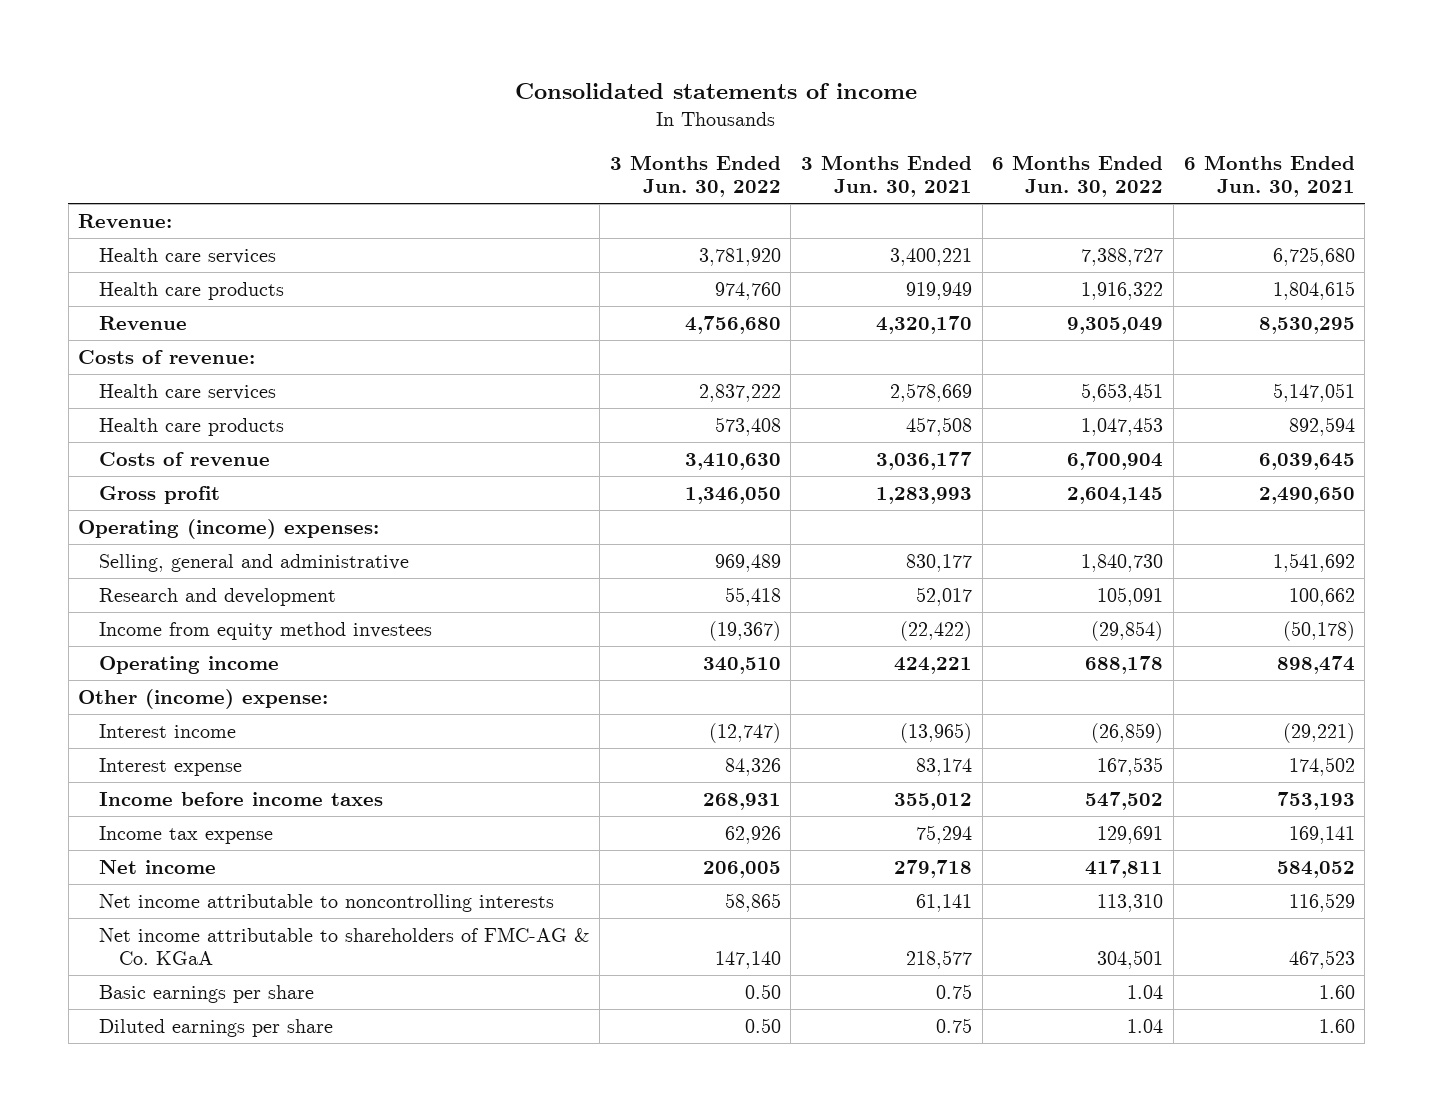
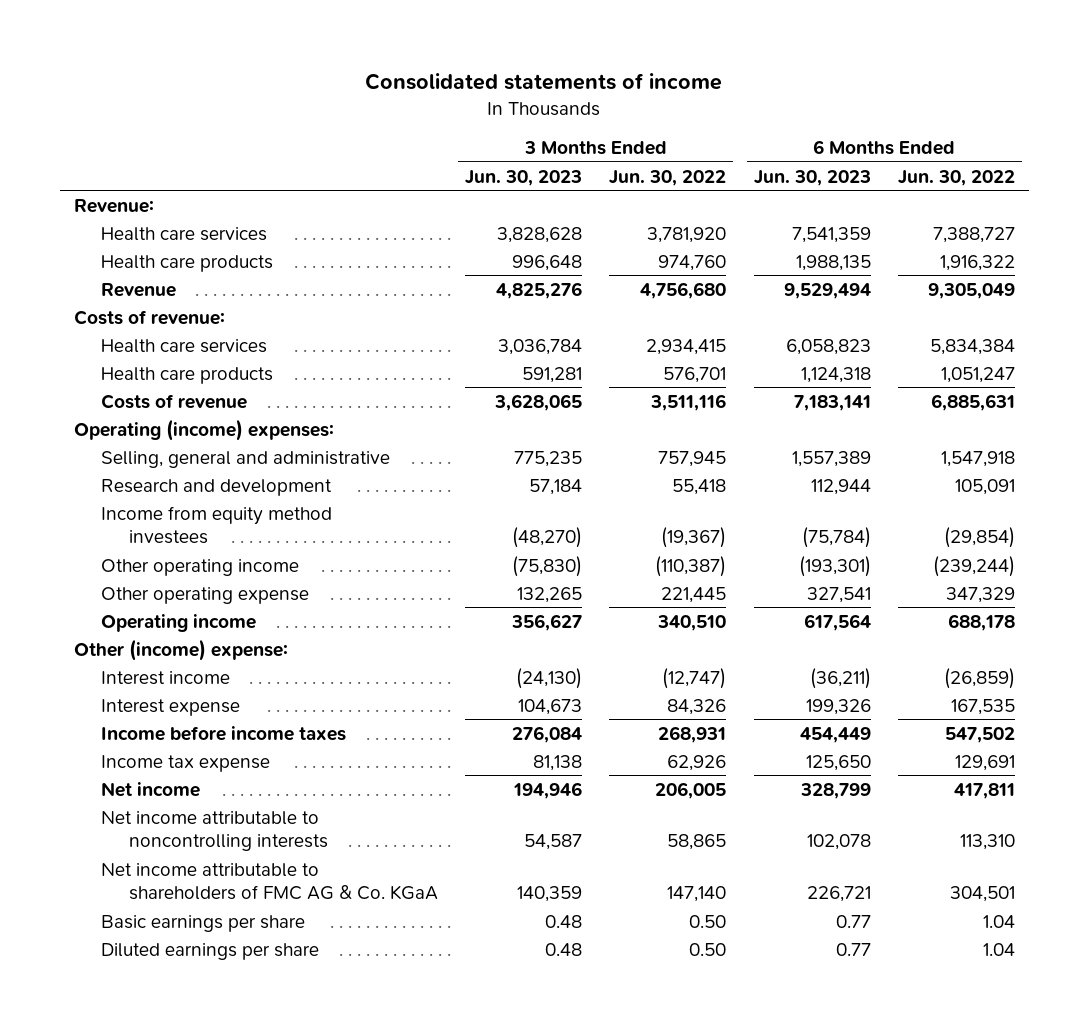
[801,155,973,198] 3 Months Ended Jun. 30, 2021 -> none
[1183,155,1355,198] 6 Months Ended Jun. 30, 2021 -> none
none -> [464,169,582,186] Jun. 30, 2023
none -> [753,169,871,186] Jun. 30, 2023
[98,485,220,504] Gross profit -> none
[698,383,781,402] 2,837,222 -> [646,338,727,355] 2,934,415
[1081,382,1164,402] 5,653,451 -> [930,338,1016,355] 5,834,384
[714,416,781,436] 573,408 -> [663,366,727,383] 576,701
[1081,416,1164,436] 1,047,453 -> [941,366,1016,383] 1,051,247
[684,452,781,470] 3,410,630 -> [650,393,727,411] 3,511,116
[1067,451,1164,470] 6,700,904 -> [931,393,1016,411] 6,885,631
[714,553,781,572] 969,489 -> [658,450,727,467] 757,945
[1081,553,1164,572] 1,840,730 -> [941,450,1016,467] 1,547,918
none -> [101,558,300,576] Other operating income
none -> [101,586,310,604] Other operating expense
[98,926,590,966] Net income attributable to shareholders of FMC-AG & Co. KGaA -> [101,862,438,900] Net income attributable to shareholders of FMC AG & Co. KGaA

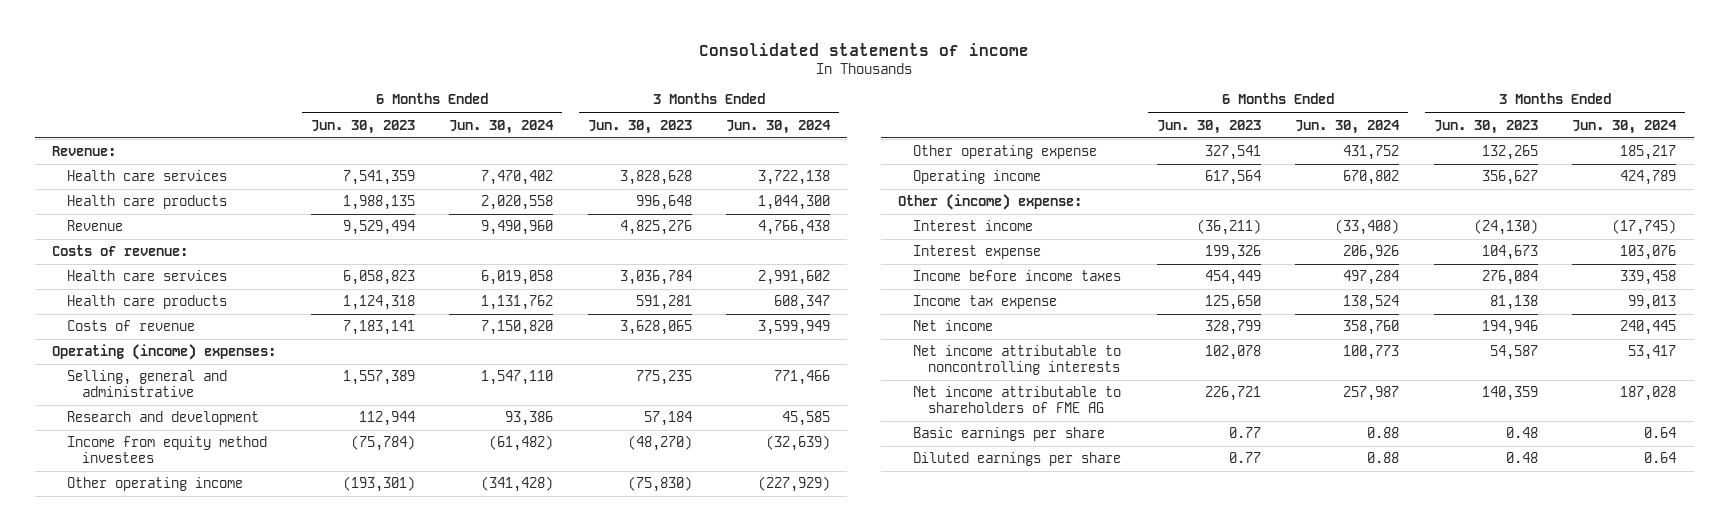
[609,169,727,186] Jun. 30, 2022 -> none
[898,169,1016,186] Jun. 30, 2022 -> none
none -> [449,119,555,134] Jun. 30, 2024
none -> [726,119,832,134] Jun. 30, 2024
[101,862,438,900] Net income attributable to shareholders of FMC AG & Co. KGaA -> [912,386,1121,414] Net income attributable to shareholders of FME AG

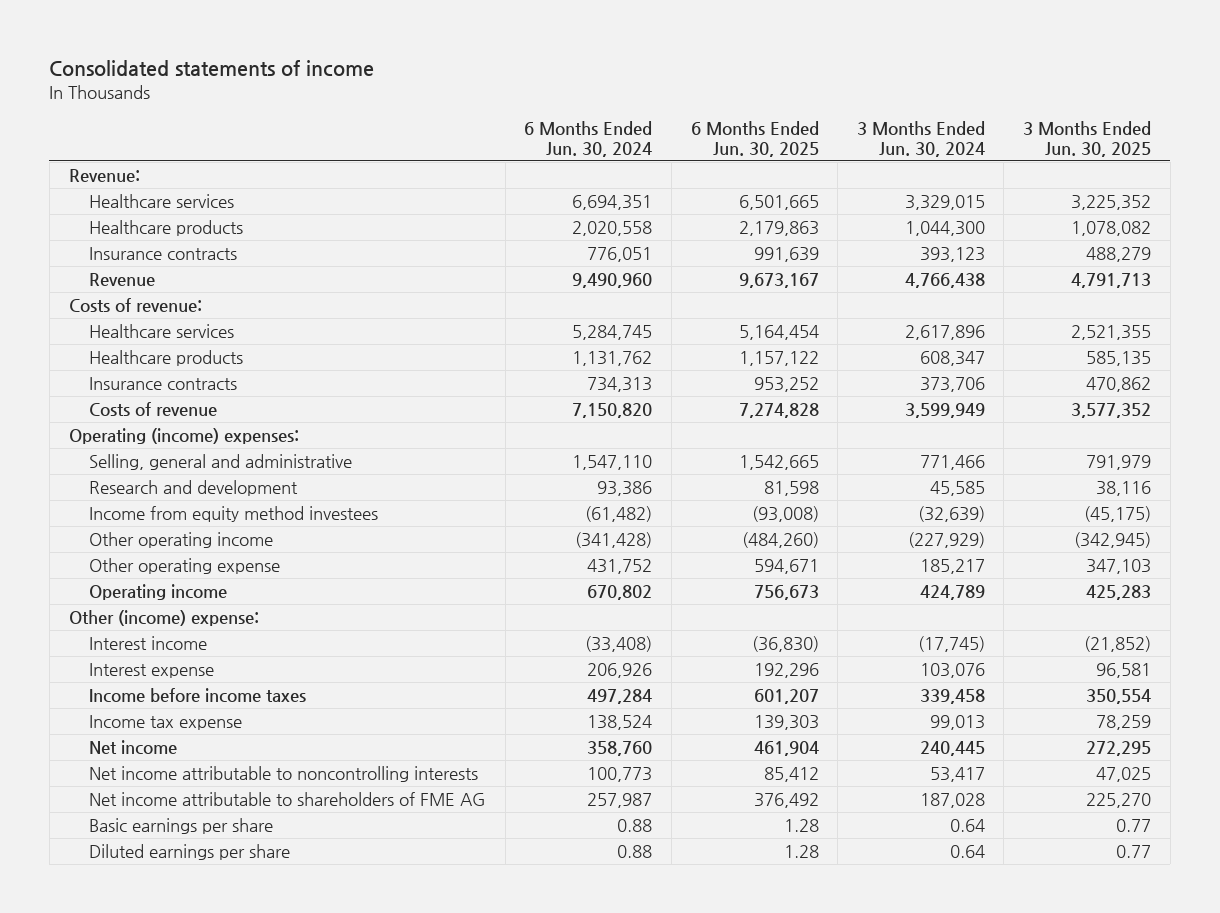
[310,119,415,134] Jun. 30, 2023 -> none
[587,119,692,134] Jun. 30, 2023 -> none
none -> [690,120,819,157] 6 Months Ended Jun. 30, 2025
none -> [1022,120,1151,157] 3 Months Ended Jun. 30, 2025
[66,170,227,182] Health care services -> [89,194,235,209] Healthcare services
[481,170,554,186] 7,470,402 -> [572,195,653,211] 6,694,351
[758,170,831,186] 3,722,138 -> [904,195,985,211] 3,329,015
[66,195,227,210] Health care products -> [89,220,244,237] Healthcare products
none -> [89,247,238,261] Insurance contracts
[66,270,227,282] Health care services -> [89,324,235,339] Healthcare services
[481,270,554,286] 6,019,058 -> [572,325,653,341] 5,284,745
[758,270,831,286] 2,991,602 -> [904,325,985,341] 2,617,896
[66,295,227,310] Health care products -> [89,350,244,367] Healthcare products
none -> [89,377,238,391] Insurance contracts

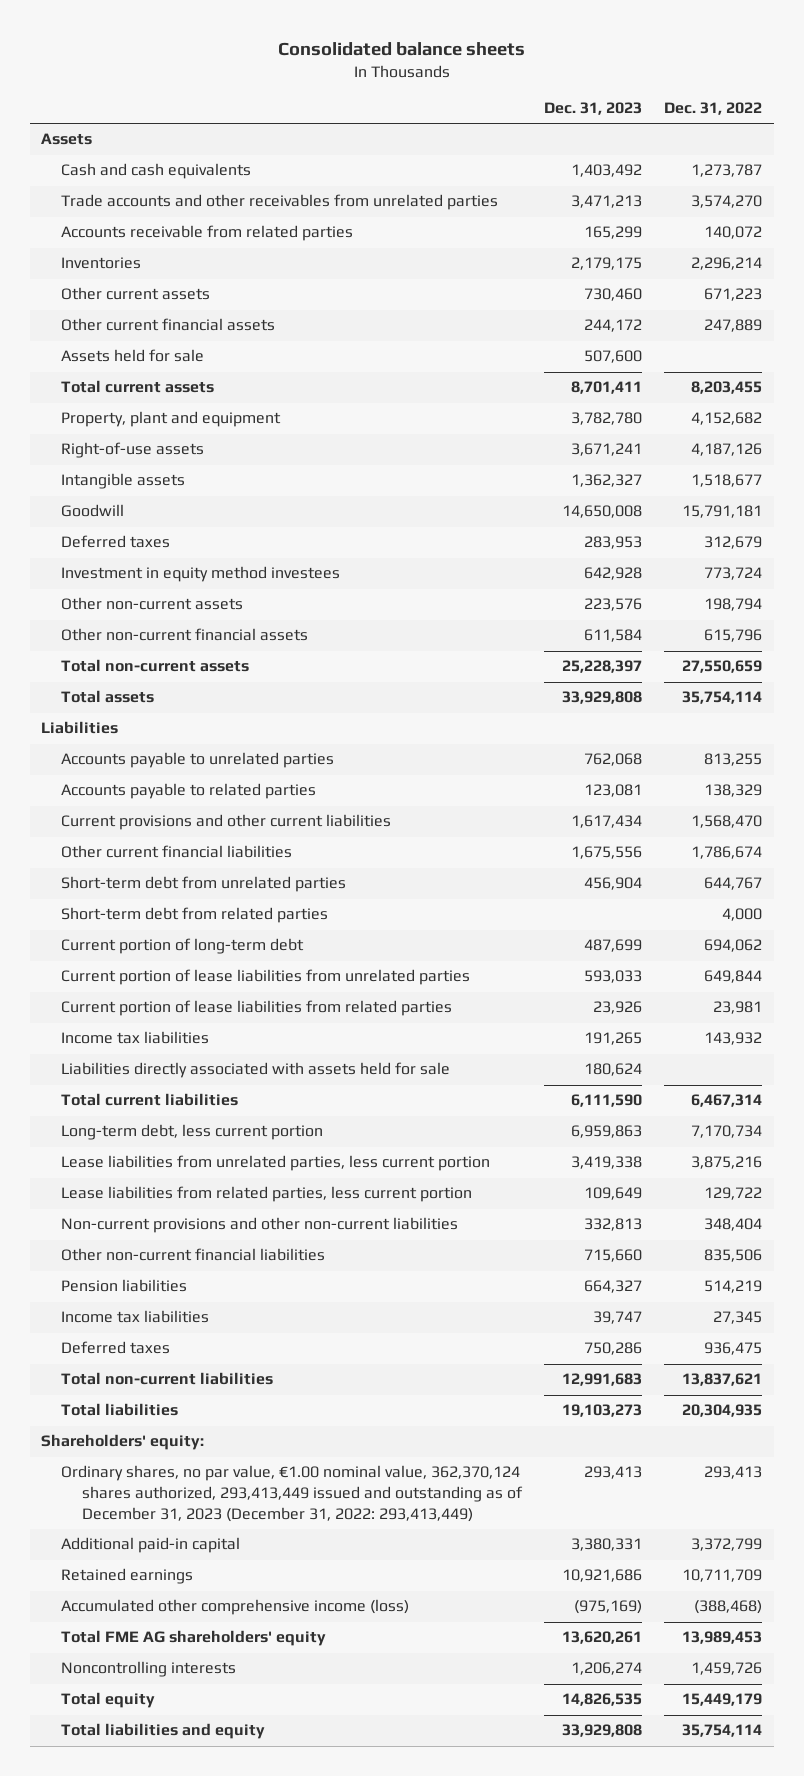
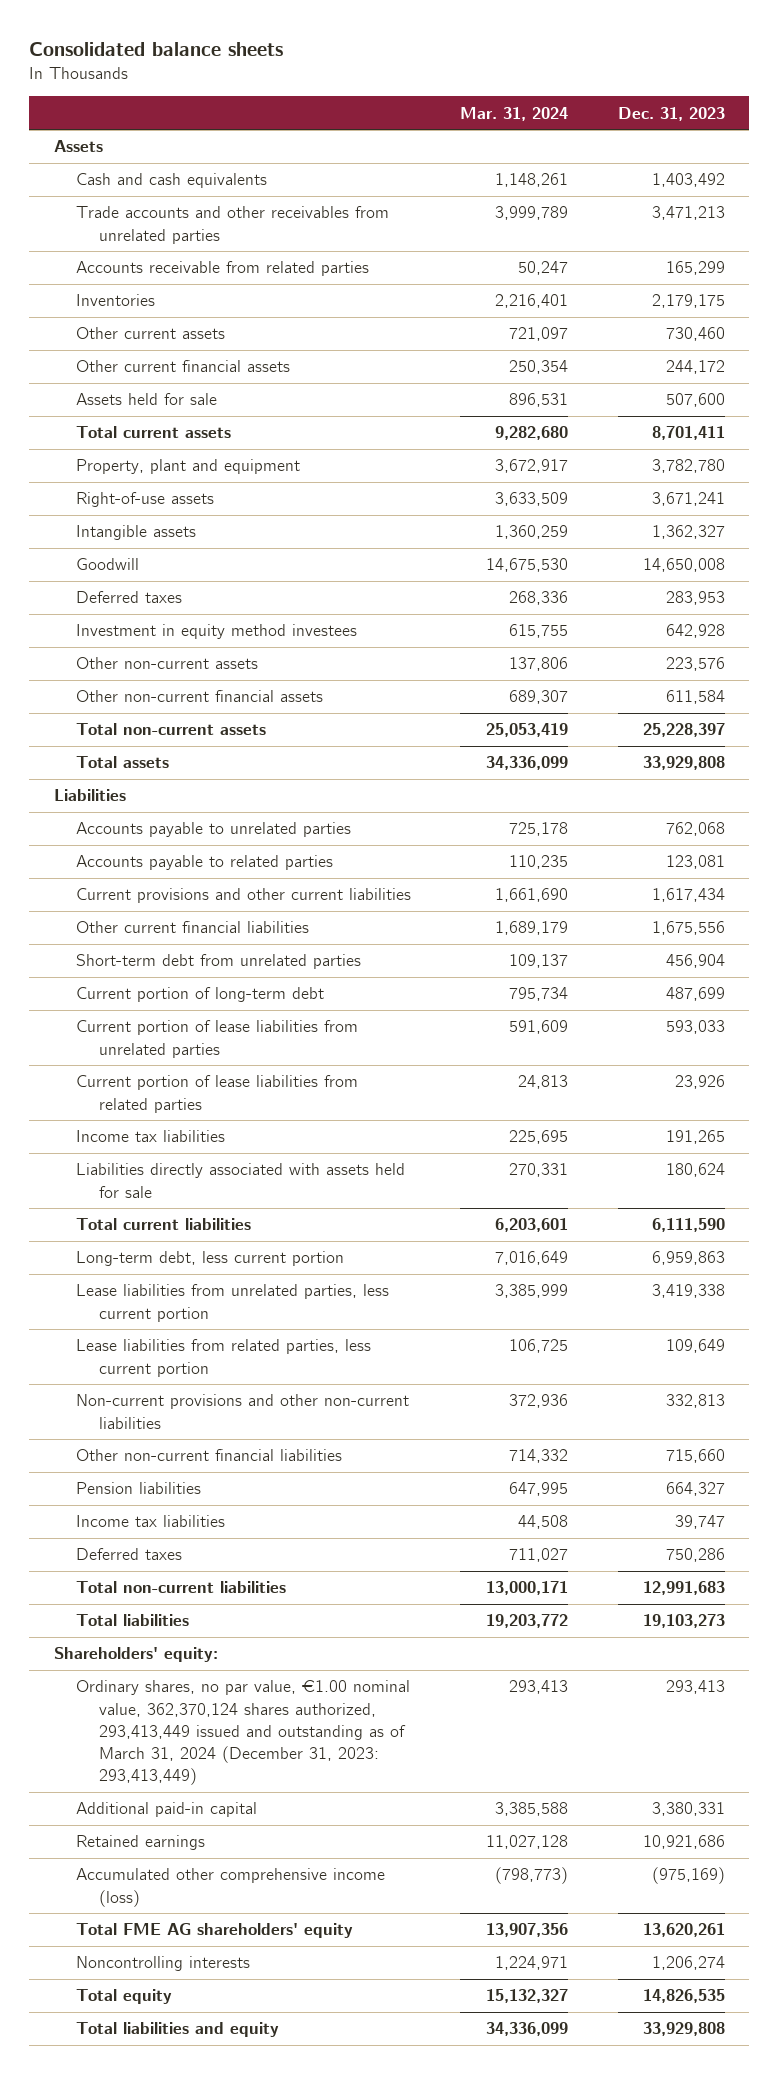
[664,102,763,116] Dec. 31, 2022 -> none
none -> [460,106,569,121] Mar. 31, 2024
[61,907,329,924] Short-term debt from related parties -> none
[61,1465,523,1522] Ordinary shares, no par value, €1.00 nominal value, 362,370,124 shares authorized, 293,413,449 issued and outstanding as of December 31, 2023 (December 31, 2022: 293,413,449) -> [76,1680,411,1786] Ordinary shares, no par value, €1.00 nominal value, 362,370,124 shares authorized, 293,413,449 issued and outstanding as of March 31, 2024 (December 31, 2023: 293,413,449)

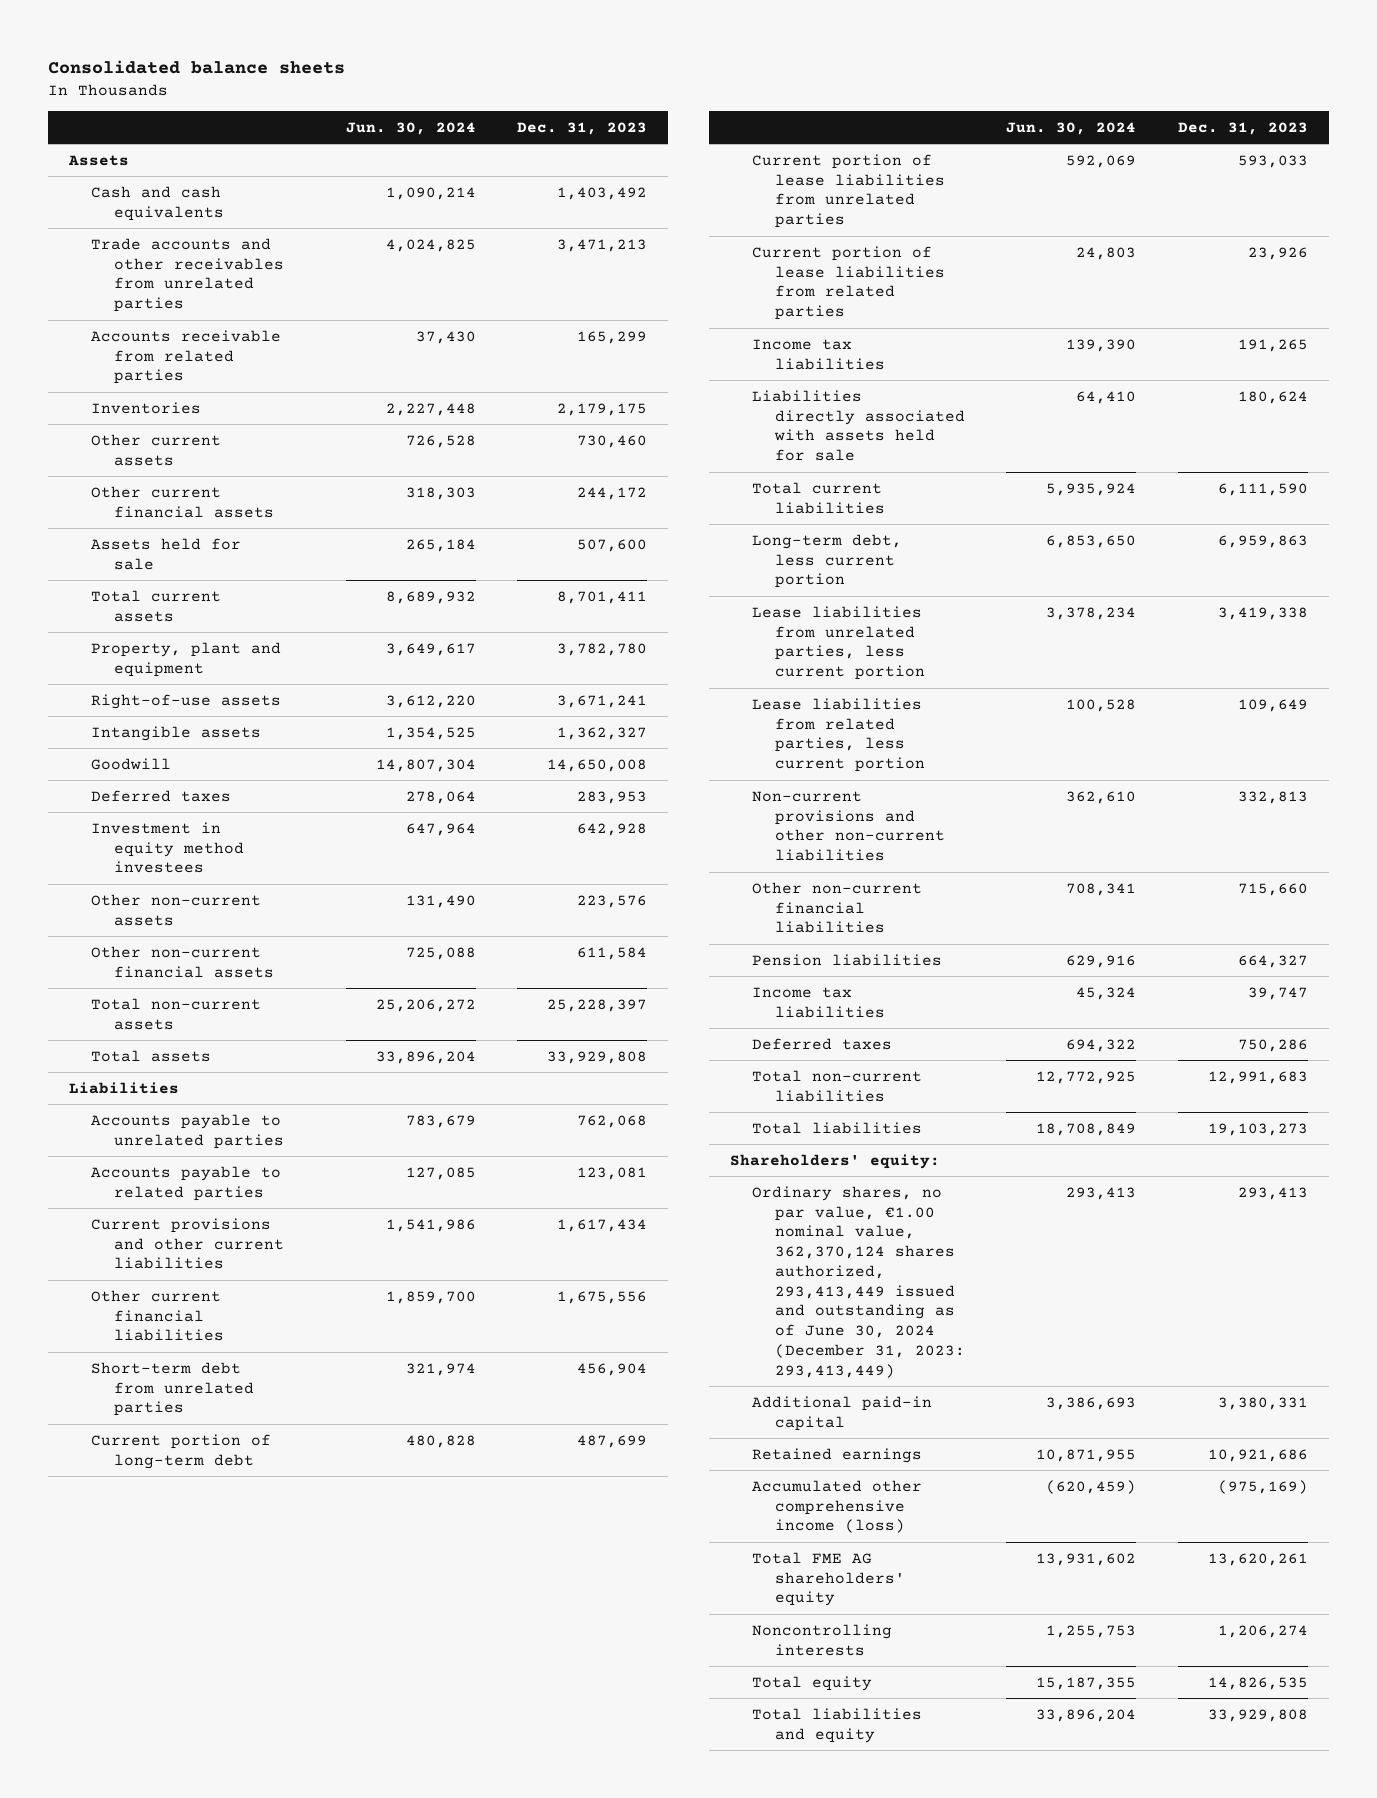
[460,106,569,121] Mar. 31, 2024 -> none
none -> [345,121,476,135] Jun. 30, 2024
[76,1680,411,1786] Ordinary shares, no par value, €1.00 nominal value, 362,370,124 shares authorized, 293,413,449 issued and outstanding as of March 31, 2024 (December 31, 2023: 293,413,449) -> [752,1185,965,1378] Ordinary shares, no par value, €1.00 nominal value, 362,370,124 shares authorized, 293,413,449 issued and outstanding as of June 30, 2024 (December 31, 2023: 293,413,449)

